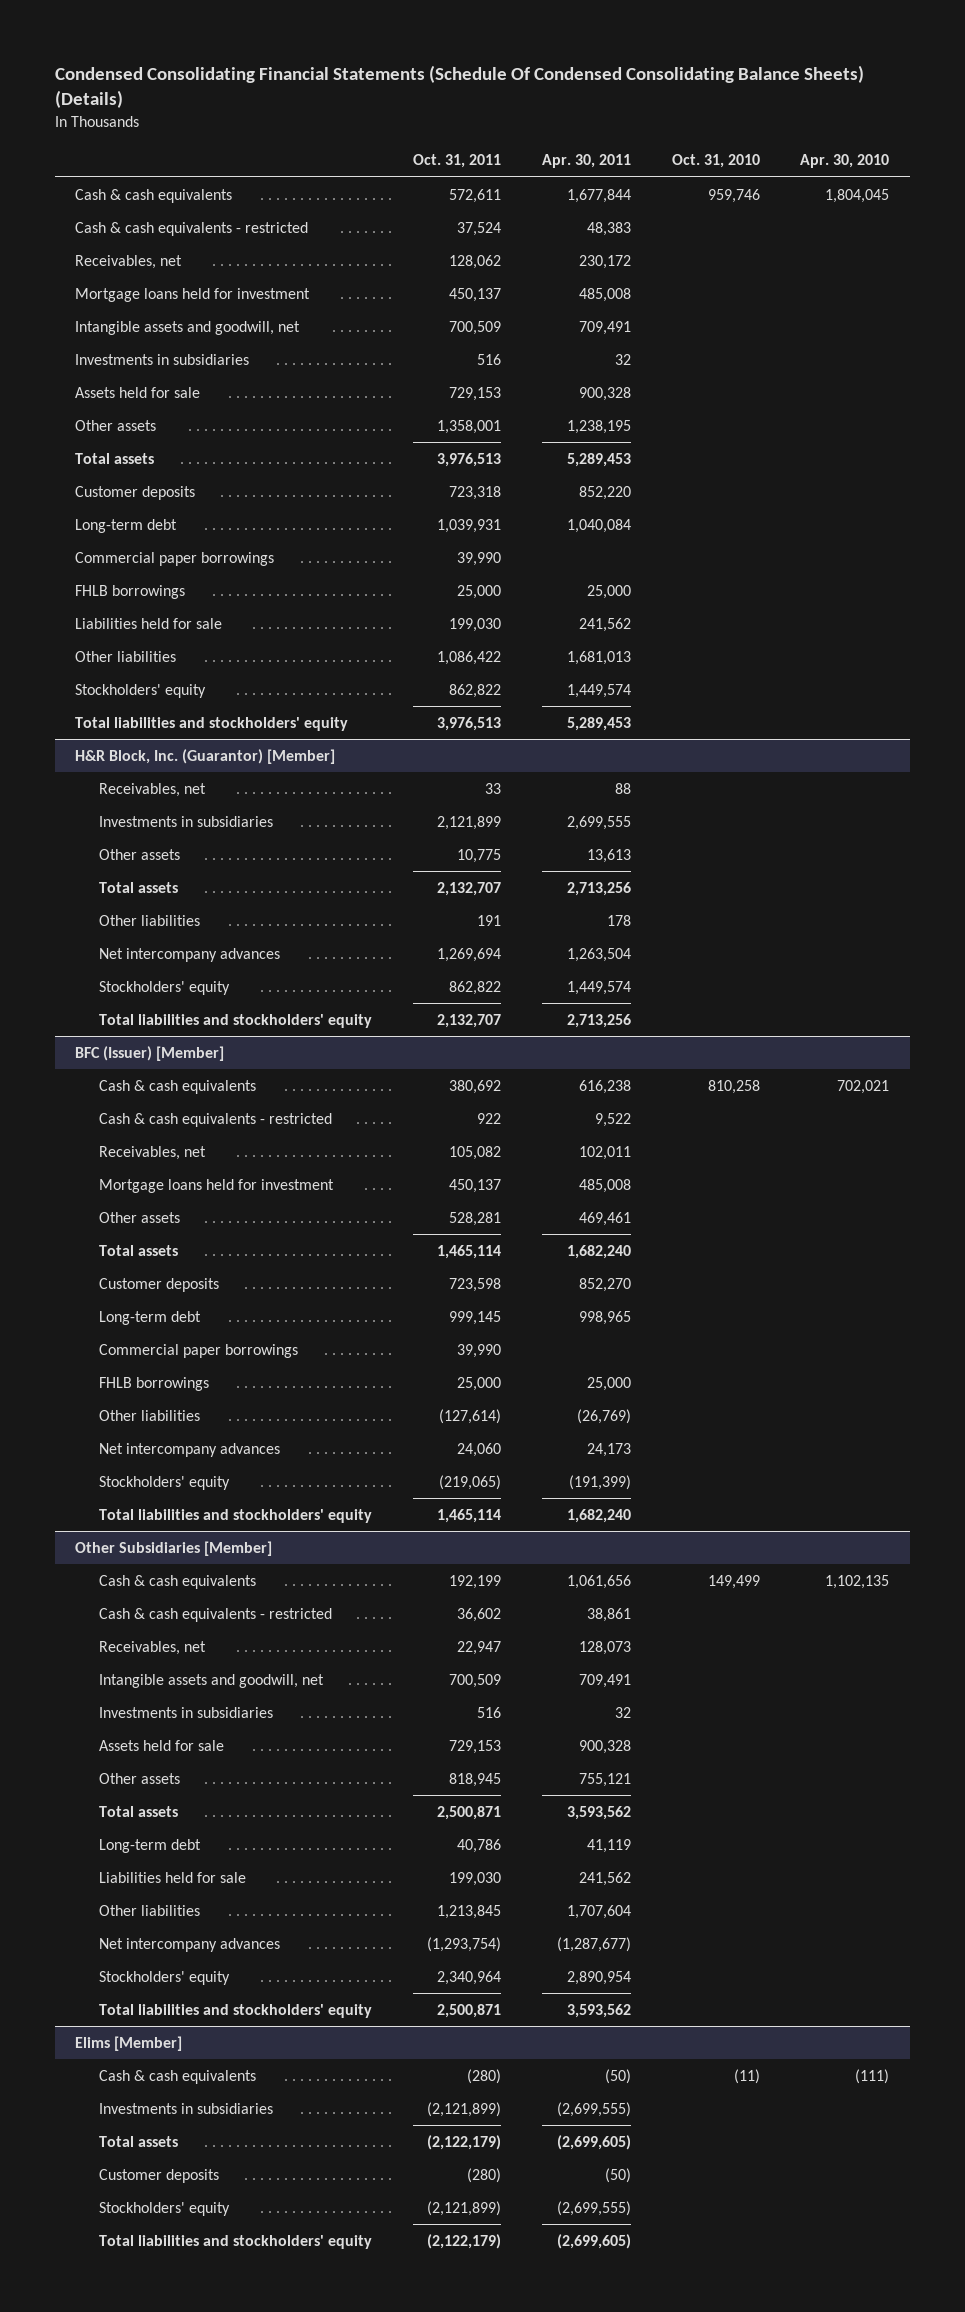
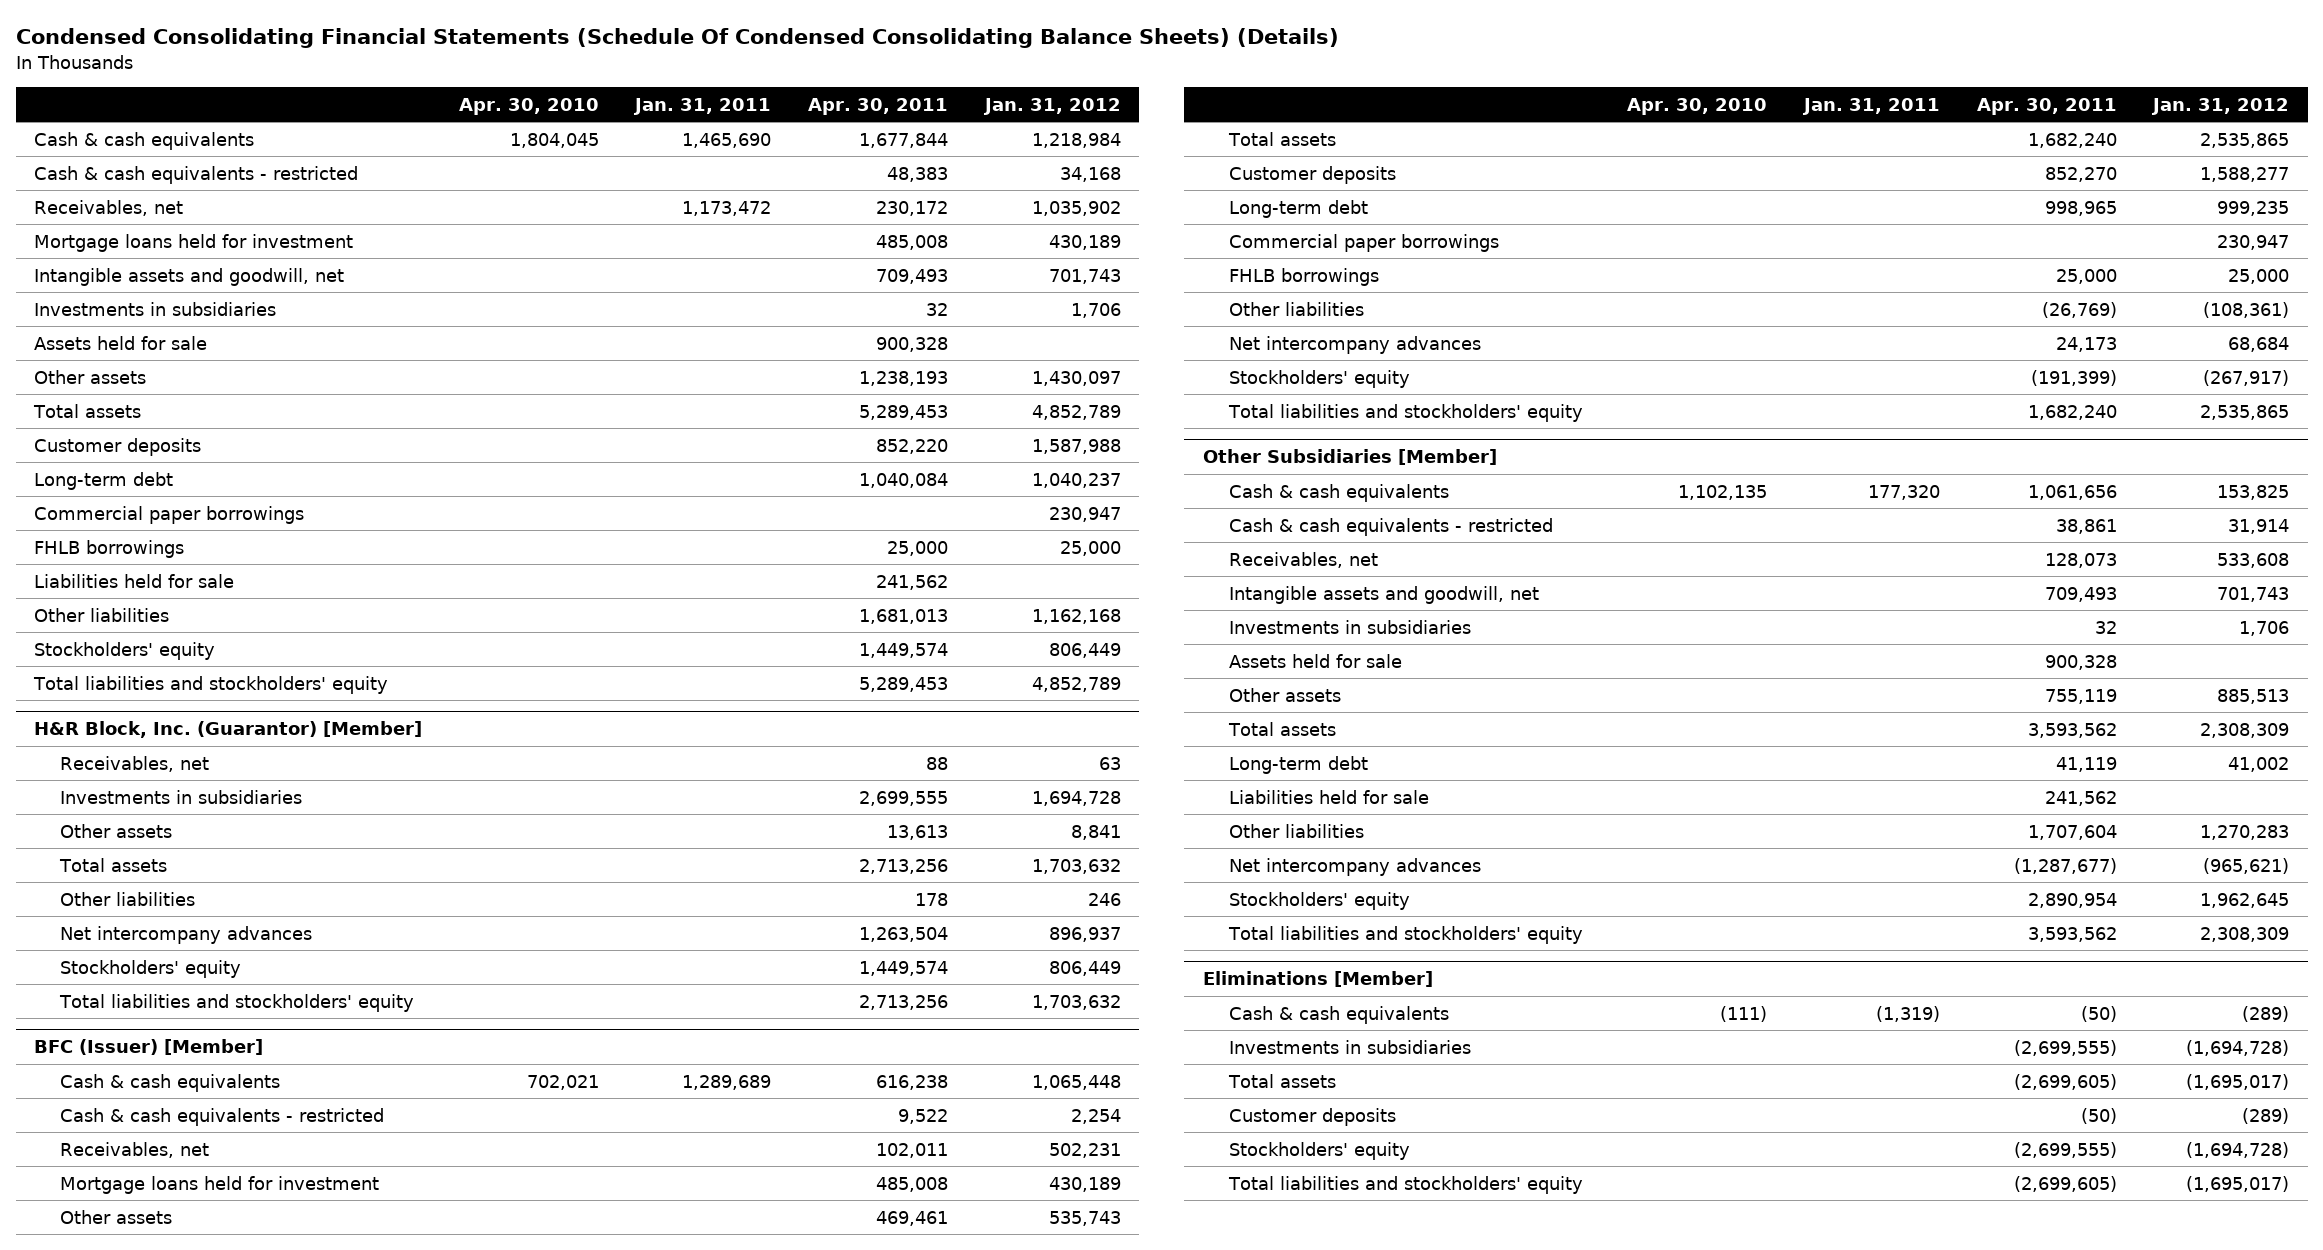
[412,154,501,169] Oct. 31, 2011 -> none
[671,154,760,169] Oct. 31, 2010 -> none
none -> [633,97,772,115] Jan. 31, 2011
none -> [982,97,1121,115] Jan. 31, 2012
[578,320,631,335] 709,491 -> [875,268,948,284] 709,493
[566,419,631,434] 1,238,195 -> [858,370,948,386] 1,238,193
[578,1673,631,1688] 709,491 -> [2044,586,2117,602] 709,493
[578,1772,631,1787] 755,121 -> [2044,688,2117,704] 755,119
[75,2035,183,2051] Elims [Member] -> none
none -> [1202,971,1433,988] Eliminations [Member]

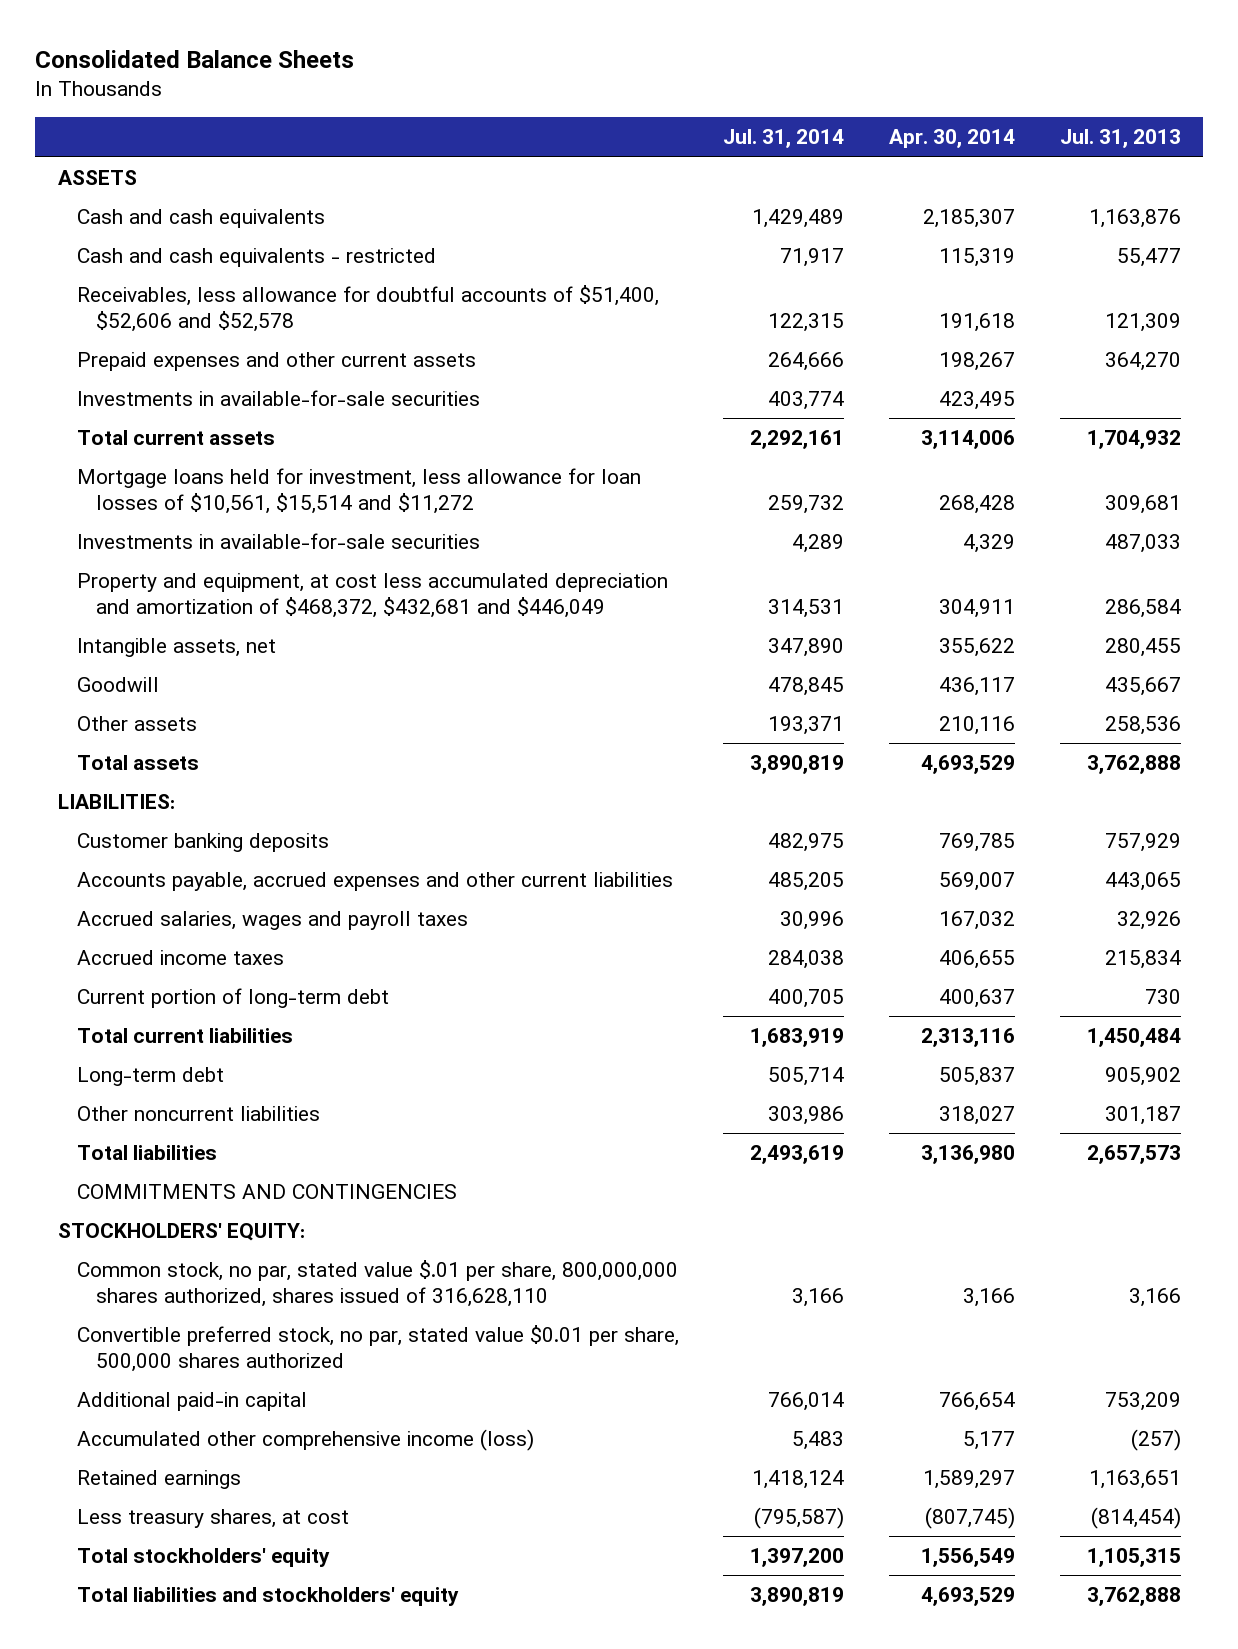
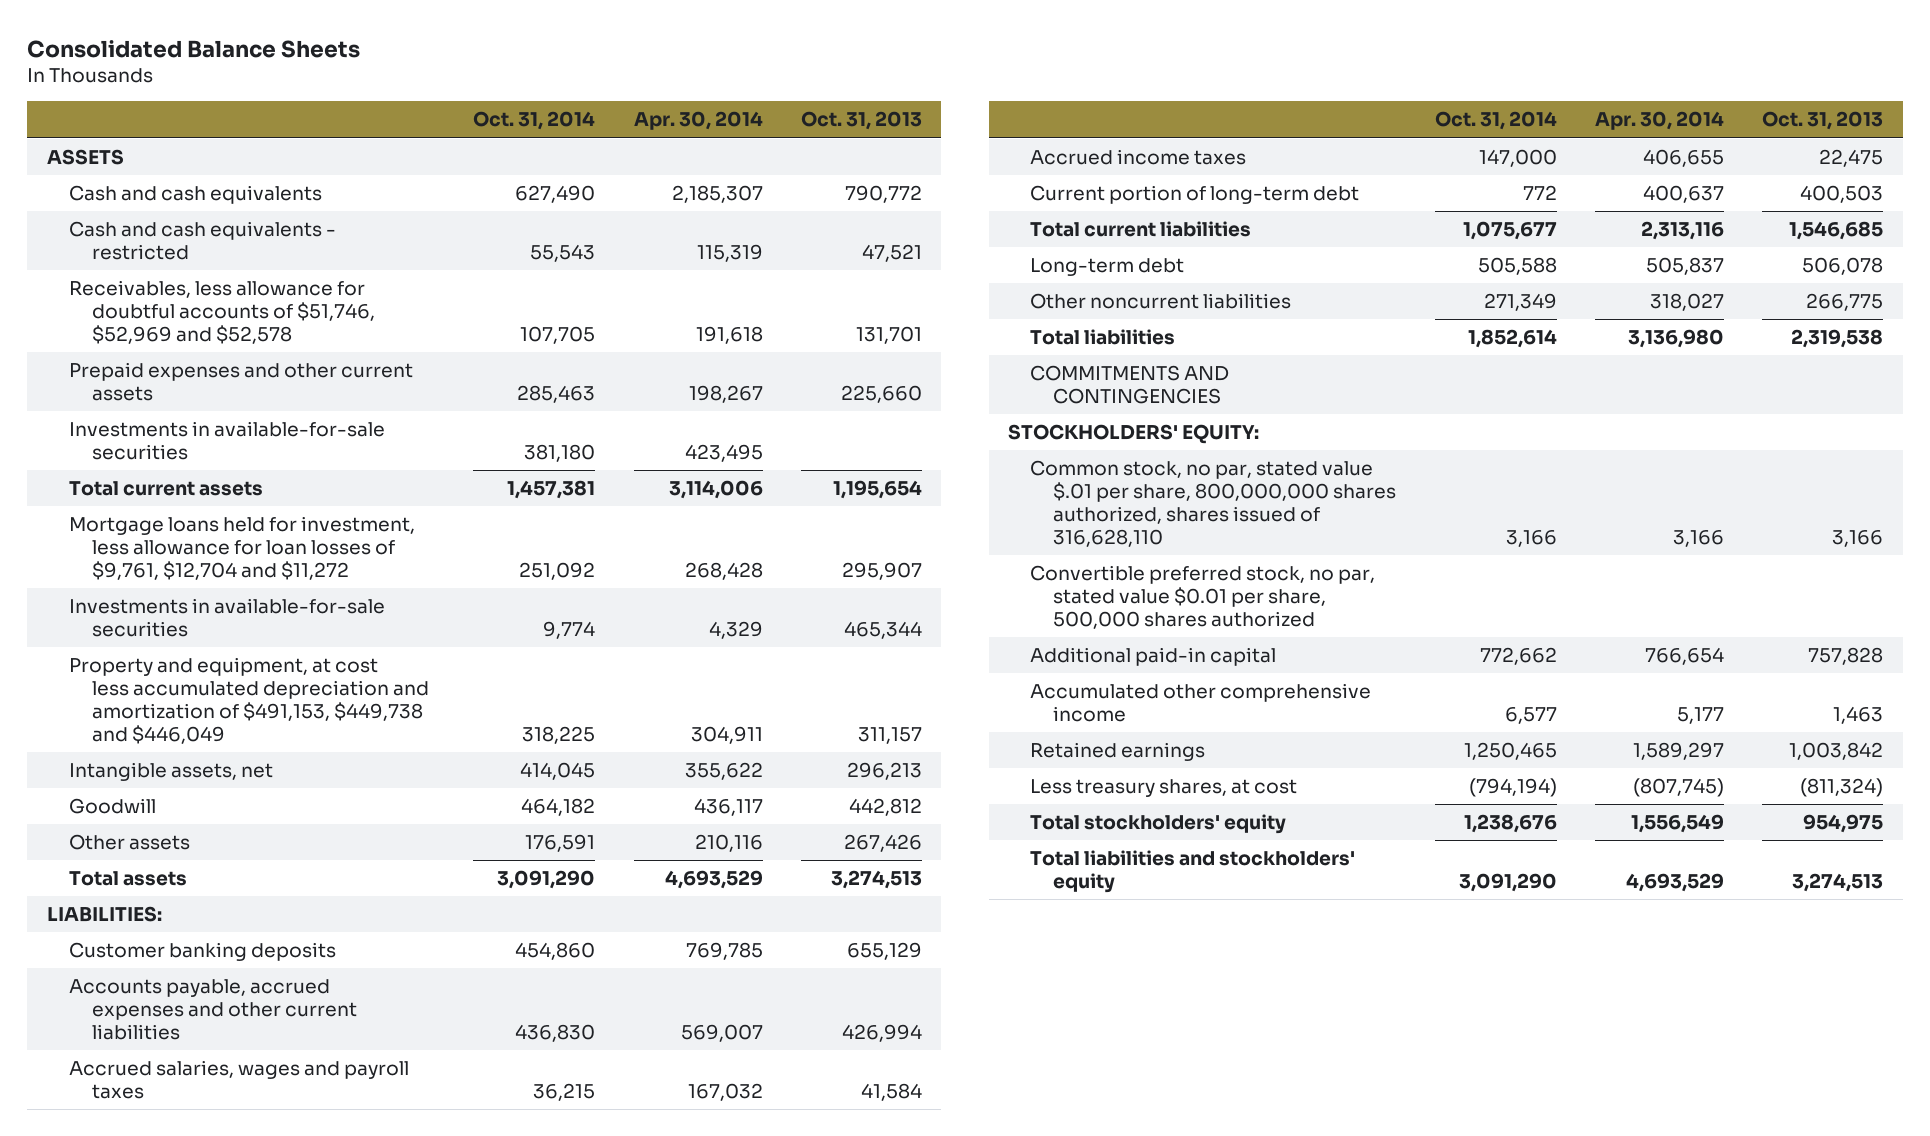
[723,129,845,149] Jul. 31, 2014 -> none
[1059,129,1181,149] Jul. 31, 2013 -> none
none -> [473,111,596,131] Oct. 31, 2014
none -> [801,111,923,131] Oct. 31, 2013
[76,285,659,332] Receivables, less allowance for doubtful accounts of $51,400, $52,606 and $52,578 -> [69,280,375,345] Receivables, less allowance for doubtful accounts of $51,746, $52,969 and $52,578
[76,468,641,514] Mortgage loans held for investment, less allowance for loan losses of $10,561, $15,514 and $11,272 -> [69,516,416,581] Mortgage loans held for investment, less allowance for loan losses of $9,761, $12,704 and $11,272
[76,573,668,618] Property and equipment, at cost less accumulated depreciation and amortization of $468,372, $432,681 and $446,049 -> [69,657,429,745] Property and equipment, at cost less accumulated depreciation and amortization of $491,153, $449,738 and $446,049
[76,1429,534,1452] Accumulated other comprehensive income (loss) -> [1030,683,1372,723] Accumulated other comprehensive income

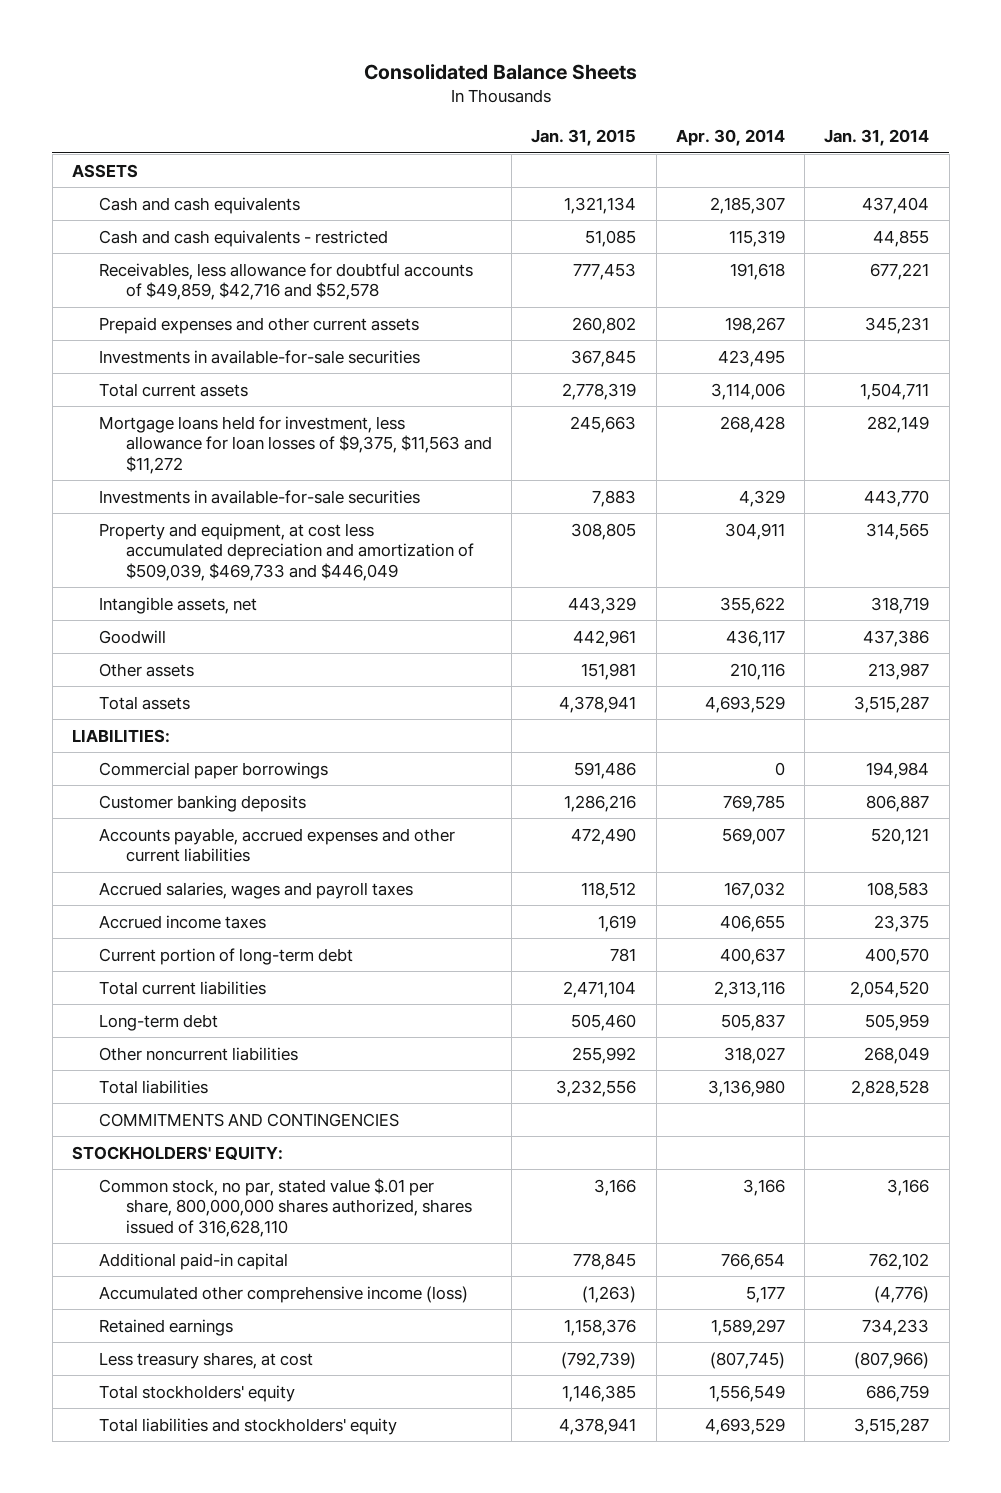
[473,111,596,131] Oct. 31, 2014 -> none
[801,111,923,131] Oct. 31, 2013 -> none
none -> [531,129,637,147] Jan. 31, 2015
none -> [824,129,930,147] Jan. 31, 2014
[69,280,375,345] Receivables, less allowance for doubtful accounts of $51,746, $52,969 and $52,578 -> [98,262,473,301] Receivables, less allowance for doubtful accounts of $49,859, $42,716 and $52,578
[69,516,416,581] Mortgage loans held for investment, less allowance for loan losses of $9,761, $12,704 and $11,272 -> [98,415,492,474] Mortgage loans held for investment, less allowance for loan losses of $9,375, $11,563 and $11,272
[69,657,429,745] Property and equipment, at cost less accumulated depreciation and amortization of $491,153, $449,738 and $446,049 -> [98,522,474,581] Property and equipment, at cost less accumulated depreciation and amortization of $509,039, $469,733 and $446,049
none -> [98,761,328,779] Commercial paper borrowings
[1030,565,1376,630] Convertible preferred stock, no par, stated value $0.01 per share, 500,000 shares authorized -> none
[1030,683,1372,723] Accumulated other comprehensive income -> [98,1285,468,1303] Accumulated other comprehensive income (loss)

